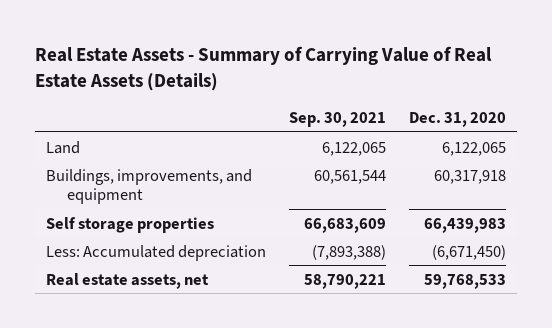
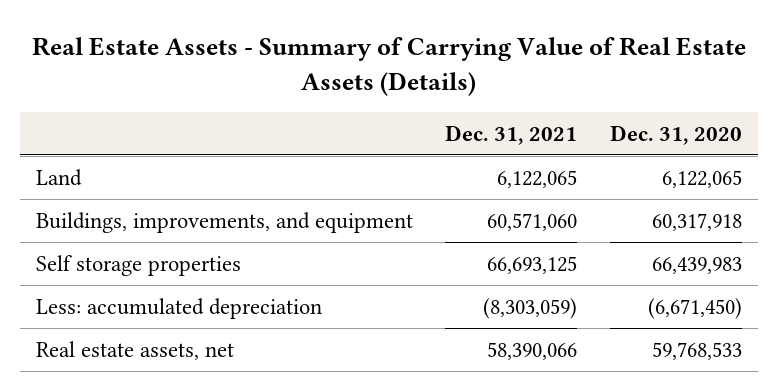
[289,112,387,128] Sep. 30, 2021 -> none
none -> [445,124,578,145] Dec. 31, 2021
[46,244,267,261] Less: Accumulated depreciation -> [36,297,323,319] Less: accumulated depreciation

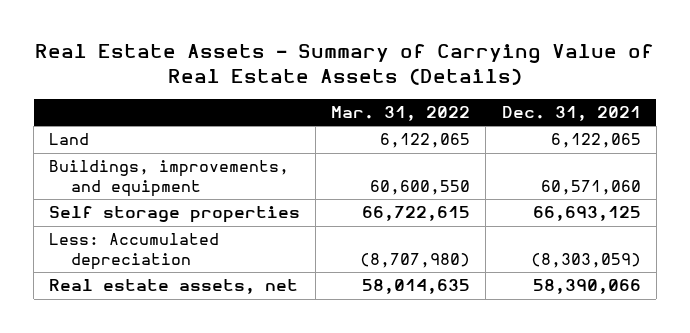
[609,124,742,145] Dec. 31, 2020 -> none
none -> [331,106,471,122] Mar. 31, 2022
[36,297,323,319] Less: accumulated depreciation -> [49,233,220,271] Less: Accumulated depreciation

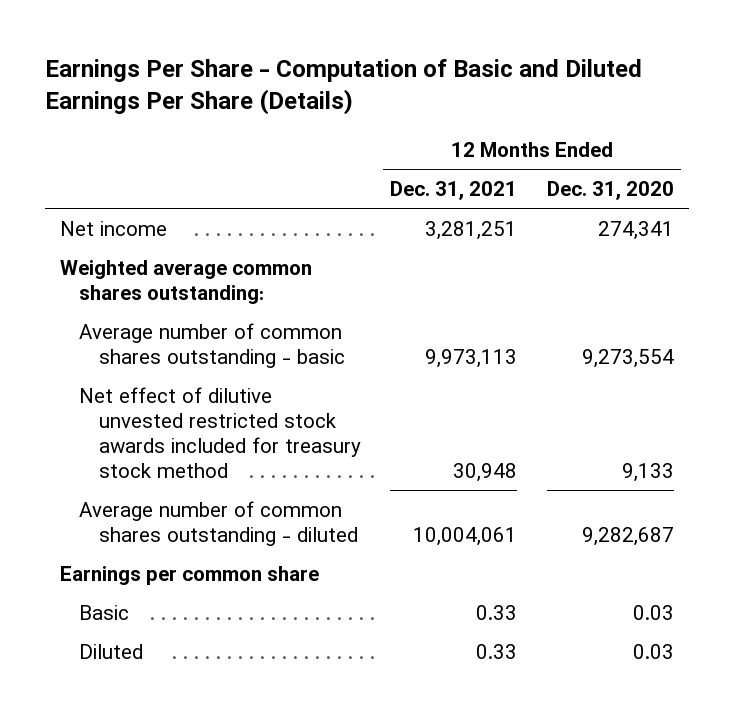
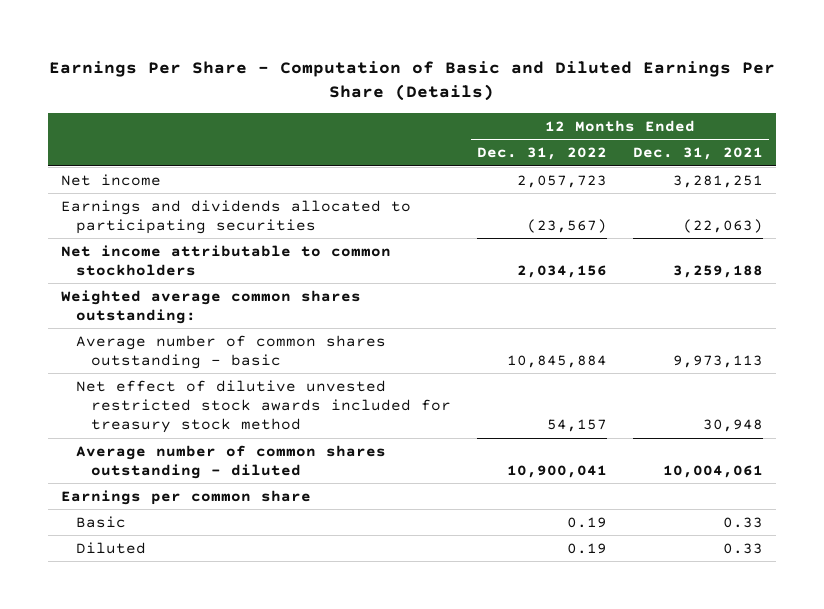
[546,180,674,200] Dec. 31, 2020 -> none
none -> [477,147,608,161] Dec. 31, 2022
none -> [61,199,412,234] Earnings and dividends allocated to participating securities
none -> [61,244,392,276] Net income attributable to common stockholders

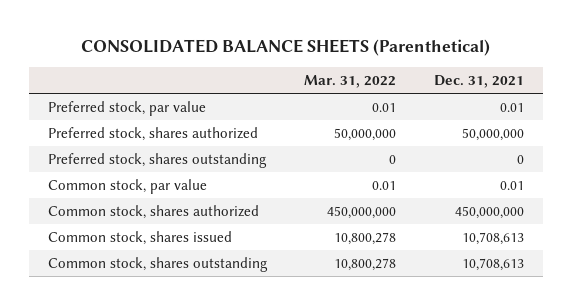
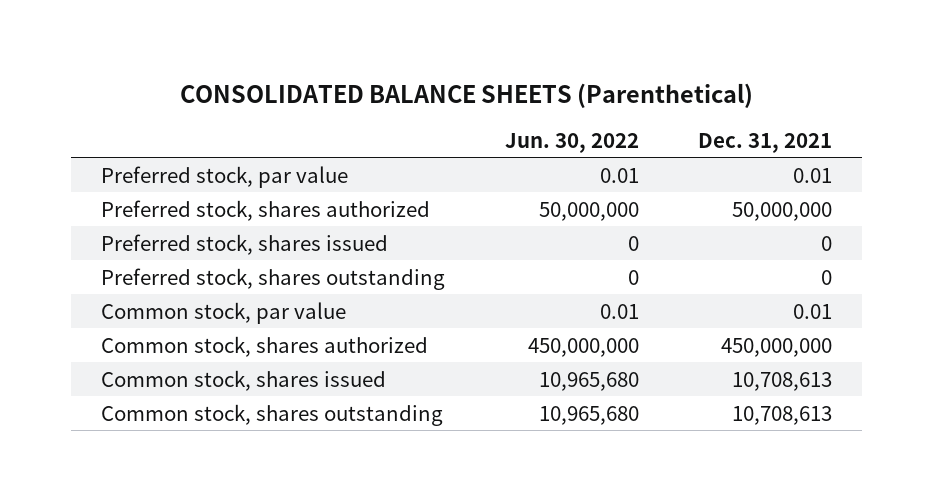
[304,75,397,89] Mar. 31, 2022 -> none
none -> [504,132,639,153] Jun. 30, 2022
none -> [101,233,389,255] Preferred stock, shares issued

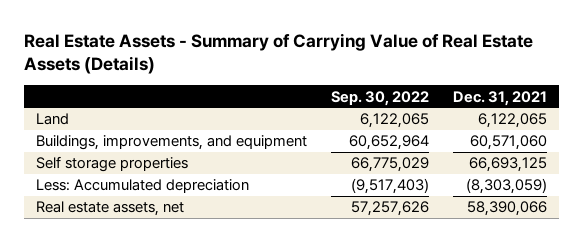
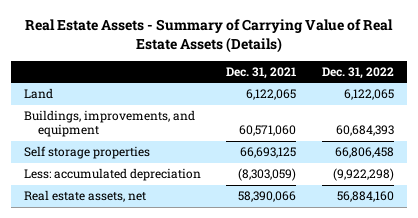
[330,90,429,106] Sep. 30, 2022 -> none
none -> [321,67,394,80] Dec. 31, 2022
[35,179,249,194] Less: Accumulated depreciation -> [23,168,201,182] Less: accumulated depreciation

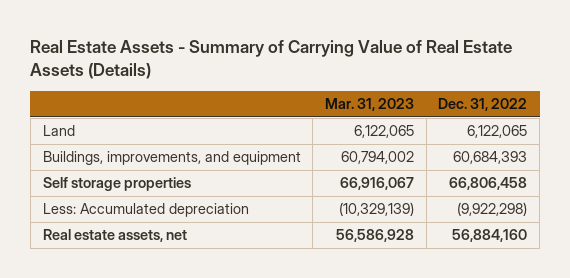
[226,67,297,80] Dec. 31, 2021 -> none
none -> [325,97,415,111] Mar. 31, 2023
[23,168,201,182] Less: accumulated depreciation -> [42,203,249,218] Less: Accumulated depreciation

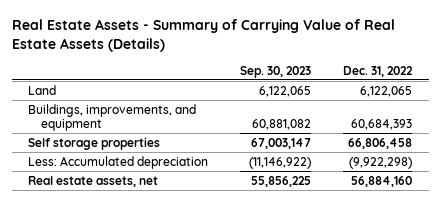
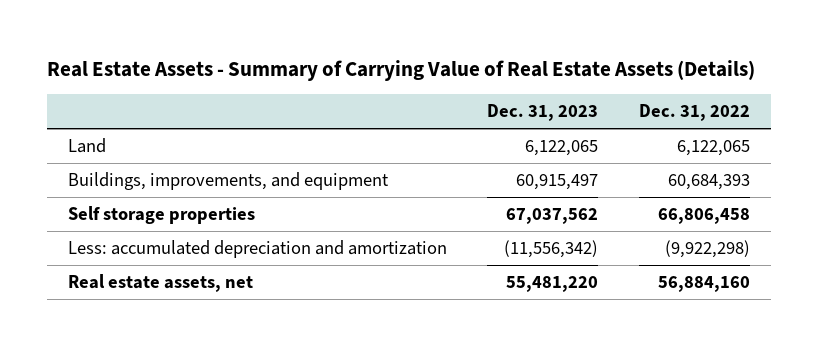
[240,65,312,78] Sep. 30, 2023 -> none
none -> [487,104,599,122] Dec. 31, 2023
[27,155,208,169] Less: Accumulated depreciation -> [67,240,447,259] Less: accumulated depreciation and amortization

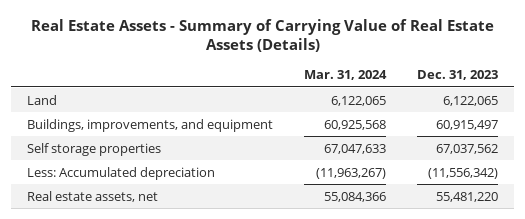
[639,104,751,122] Dec. 31, 2022 -> none
none -> [304,70,388,81] Mar. 31, 2024
[67,240,447,259] Less: accumulated depreciation and amortization -> [26,166,215,180] Less: Accumulated depreciation

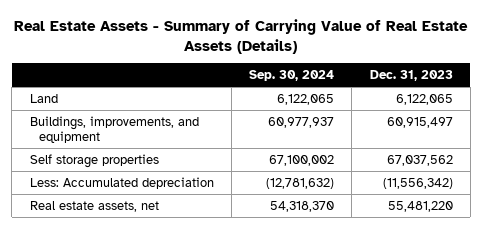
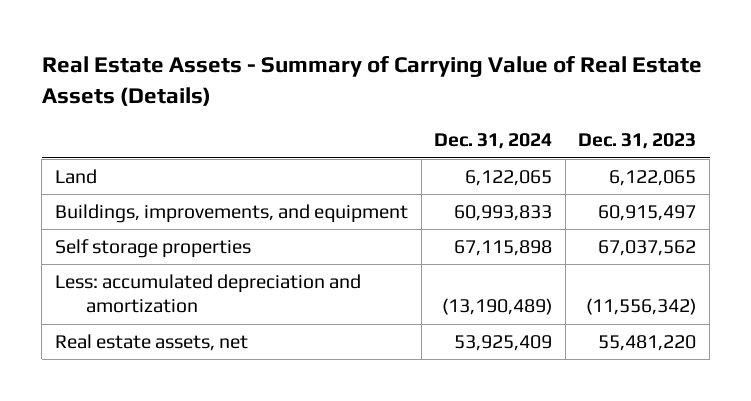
[249,69,335,81] Sep. 30, 2024 -> none
none -> [434,133,553,150] Dec. 31, 2024
[29,176,214,189] Less: Accumulated depreciation -> [54,274,361,314] Less: accumulated depreciation and amortization

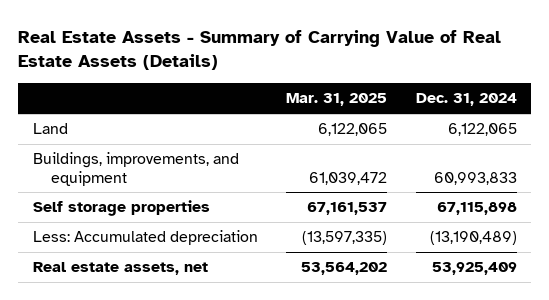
[578,133,697,150] Dec. 31, 2023 -> none
none -> [286,93,388,107] Mar. 31, 2025
[54,274,361,314] Less: accumulated depreciation and amortization -> [32,230,258,246] Less: Accumulated depreciation

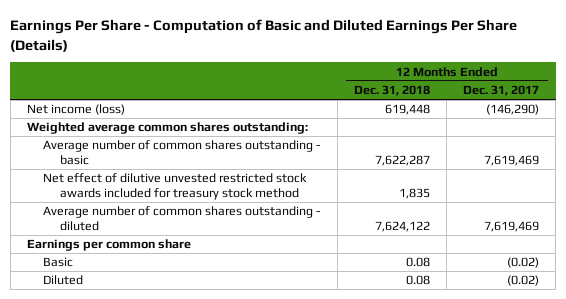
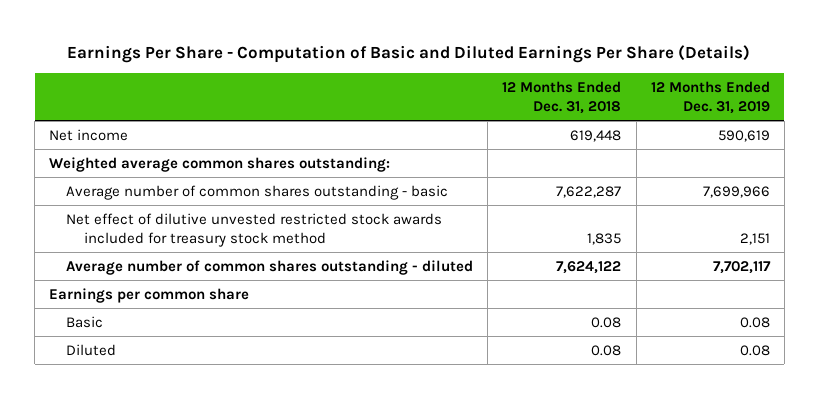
[463,85,540,97] Dec. 31, 2017 -> none
none -> [650,80,770,114] 12 Months Ended Dec. 31, 2019
[27,104,126,116] Net income (loss) -> [49,128,129,141] Net income

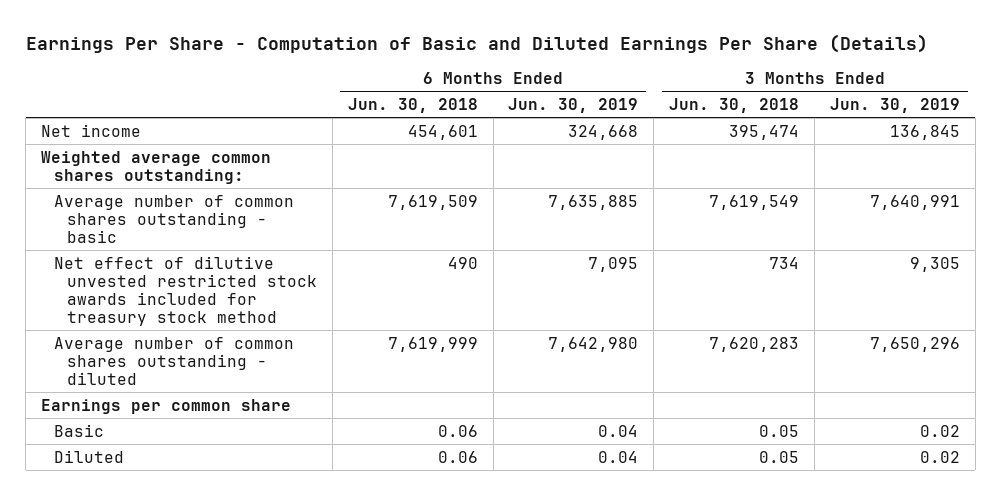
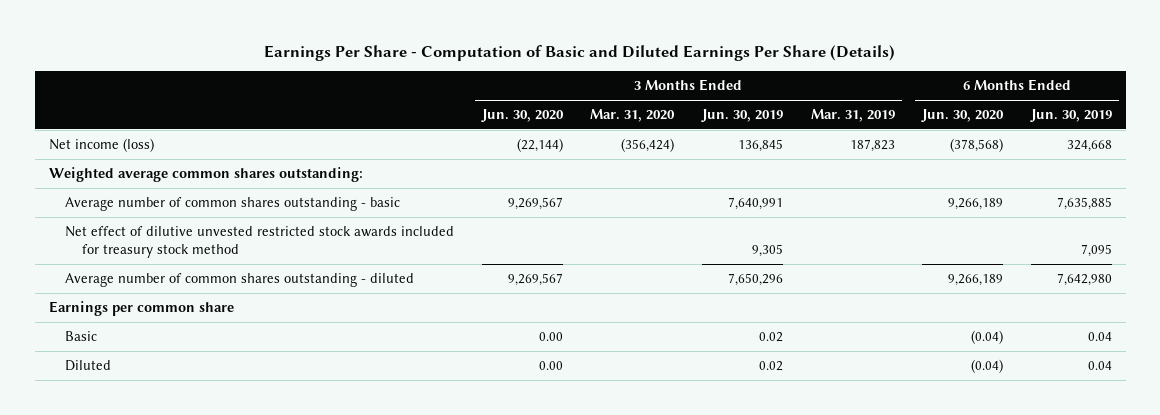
[347,97,478,113] Jun. 30, 2018 -> none
[669,97,800,113] Jun. 30, 2018 -> none
none -> [480,109,564,123] Jun. 30, 2020
none -> [590,109,676,123] Mar. 31, 2020
none -> [810,109,895,123] Mar. 31, 2019
none -> [921,109,1005,123] Jun. 30, 2020
[41,123,142,137] Net income -> [48,138,154,153] Net income (loss)

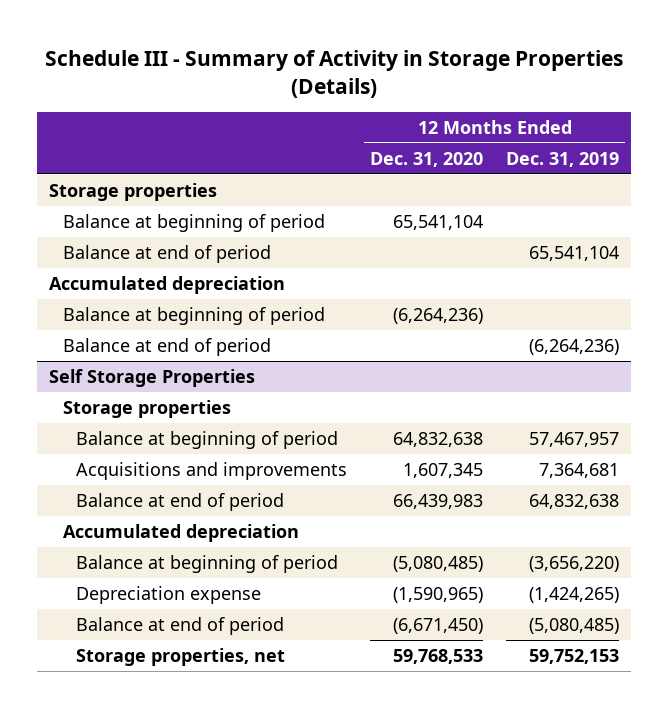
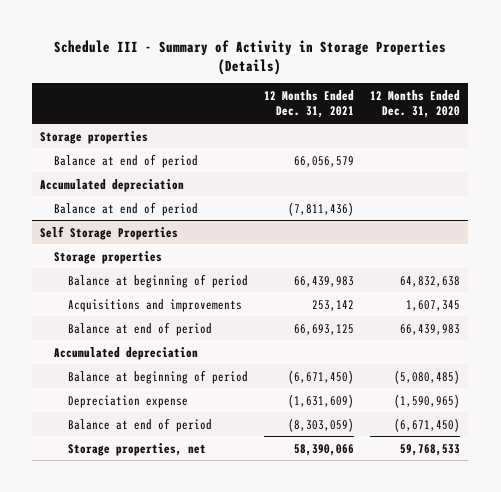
[506,152,620,168] Dec. 31, 2019 -> none
none -> [264,89,355,119] 12 Months Ended Dec. 31, 2021
[62,214,325,233] Balance at beginning of period -> none
[62,307,325,326] Balance at beginning of period -> none

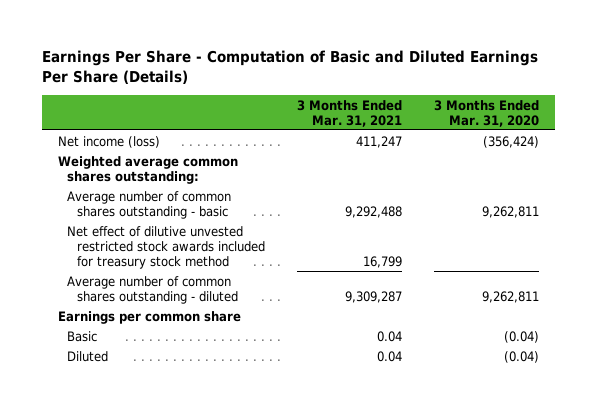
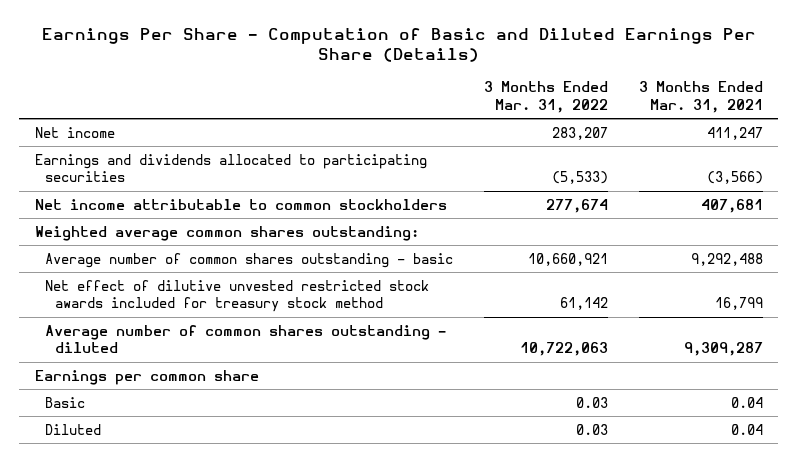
[433,99,539,127] 3 Months Ended Mar. 31, 2020 -> none
none -> [483,81,608,113] 3 Months Ended Mar. 31, 2022
[58,135,161,148] Net income (loss) -> [34,126,115,138] Net income
none -> [34,153,427,182] Earnings and dividends allocated to participating securities
none -> [34,198,447,210] Net income attributable to common stockholders

